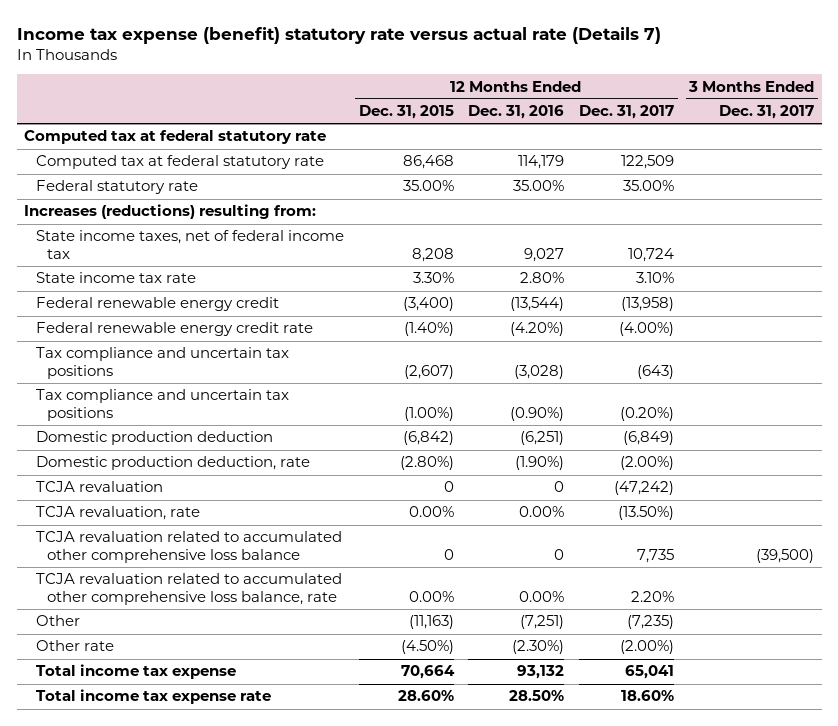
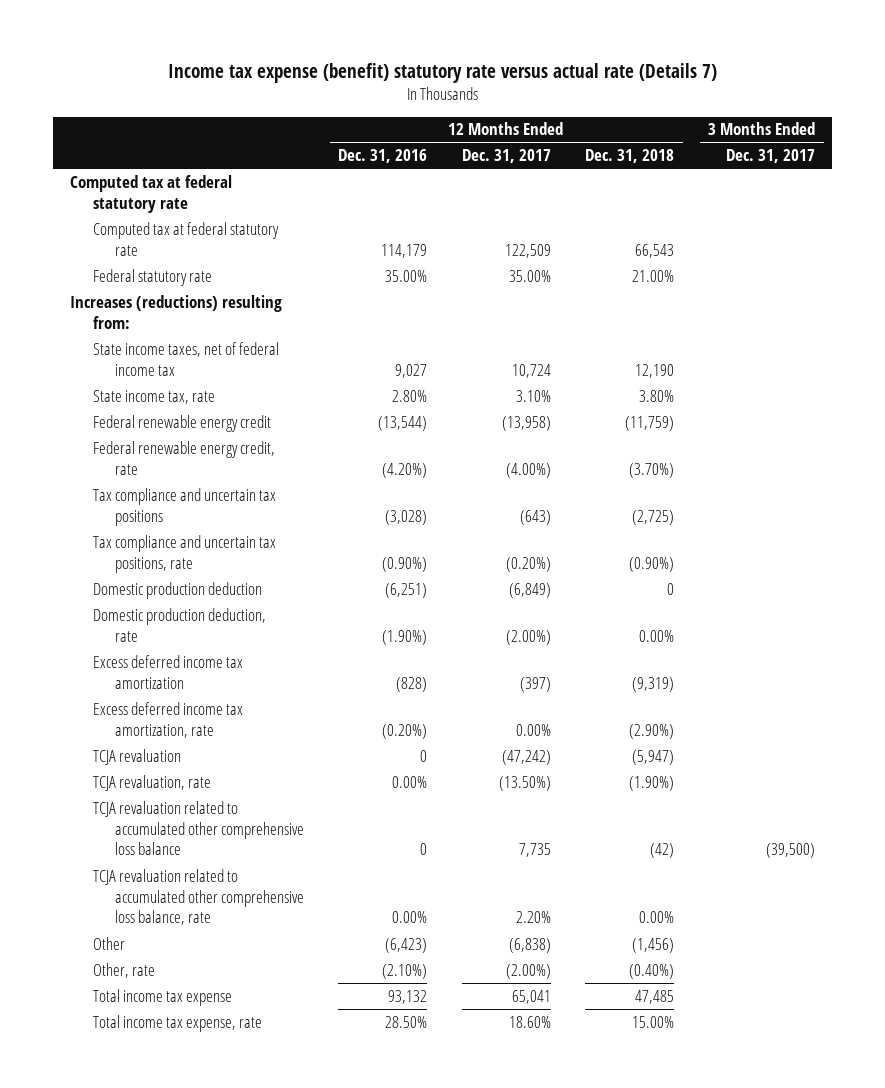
[358,105,454,120] Dec. 31, 2015 -> none
none -> [584,149,674,164] Dec. 31, 2018
[35,272,196,284] State income tax rate -> [92,389,215,404] State income tax, rate
[35,322,313,337] Federal renewable energy credit rate -> [92,440,275,475] Federal renewable energy credit, rate
[35,389,289,422] Tax compliance and uncertain tax positions -> [92,534,276,573] Tax compliance and uncertain tax positions, rate
none -> [92,654,243,689] Excess deferred income tax amortization
none -> [92,701,243,738] Excess deferred income tax amortization, rate
[520,615,565,630] (7,251) -> [385,937,428,953] (6,423)
[627,615,675,630] (7,235) -> [508,937,551,953] (6,838)
[35,640,114,652] Other rate -> [92,962,155,978] Other, rate
[512,640,565,655] (2.30%) -> [382,963,428,979] (2.10%)
[35,689,271,705] Total income tax expense rate -> [92,1014,262,1032] Total income tax expense, rate

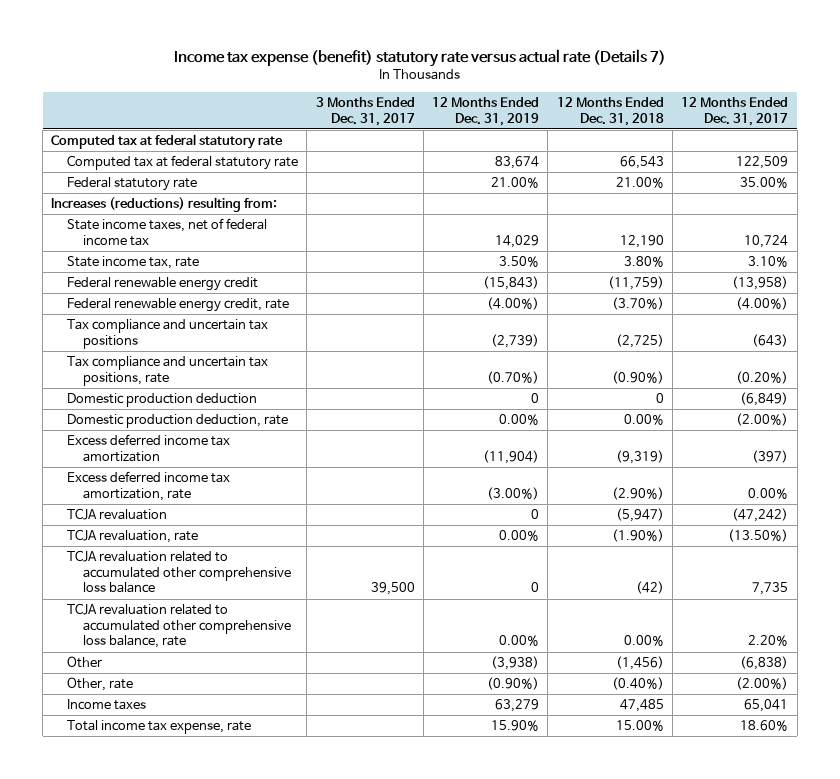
[338,149,428,164] Dec. 31, 2016 -> none
none -> [432,97,540,126] 12 Months Ended Dec. 31, 2019
[766,843,816,859] (39,500) -> [370,582,415,596] 39,500
[92,988,232,1006] Total income tax expense -> [67,699,147,711] Income taxes

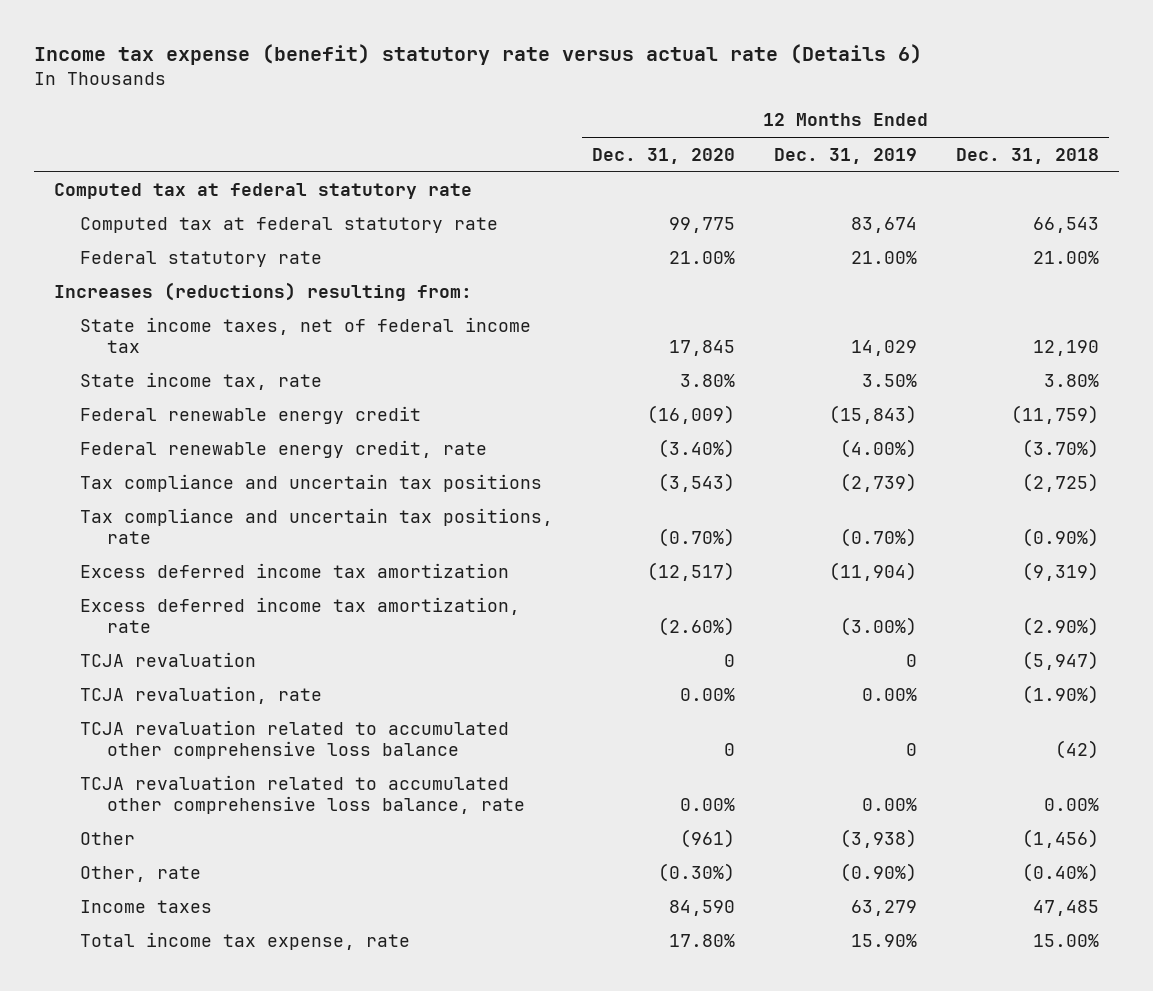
[173,49,666,68] Income tax expense (benefit) statutory rate versus actual rate (Details 7) -> [34,44,923,66] Income tax expense (benefit) statutory rate versus actual rate (Details 6)
[315,97,415,126] 3 Months Ended Dec. 31, 2017 -> none
[681,97,789,126] 12 Months Ended Dec. 31, 2017 -> none
none -> [592,147,736,164] Dec. 31, 2020
[67,393,258,408] Domestic production deduction -> none
[67,414,289,429] Domestic production deduction, rate -> none

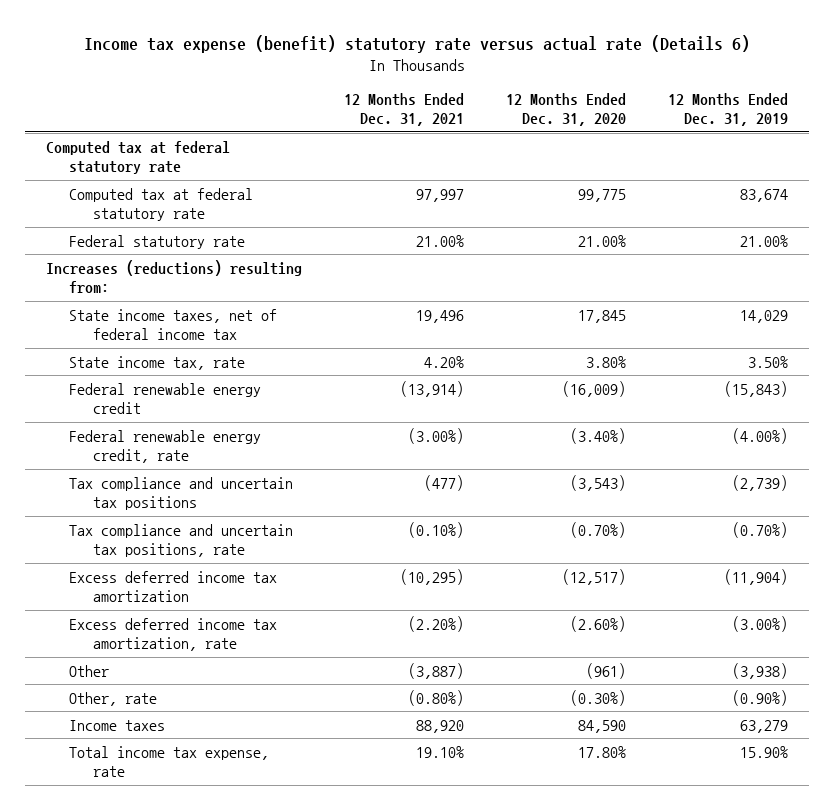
[956,147,1100,164] Dec. 31, 2018 -> none
none -> [343,92,464,127] 12 Months Ended Dec. 31, 2021
[80,651,257,667] TCJA revaluation -> none
[80,685,323,704] TCJA revaluation, rate -> none
[80,719,510,759] TCJA revaluation related to accumulated other comprehensive loss balance -> none
[80,774,525,814] TCJA revaluation related to accumulated other comprehensive loss balance, rate -> none

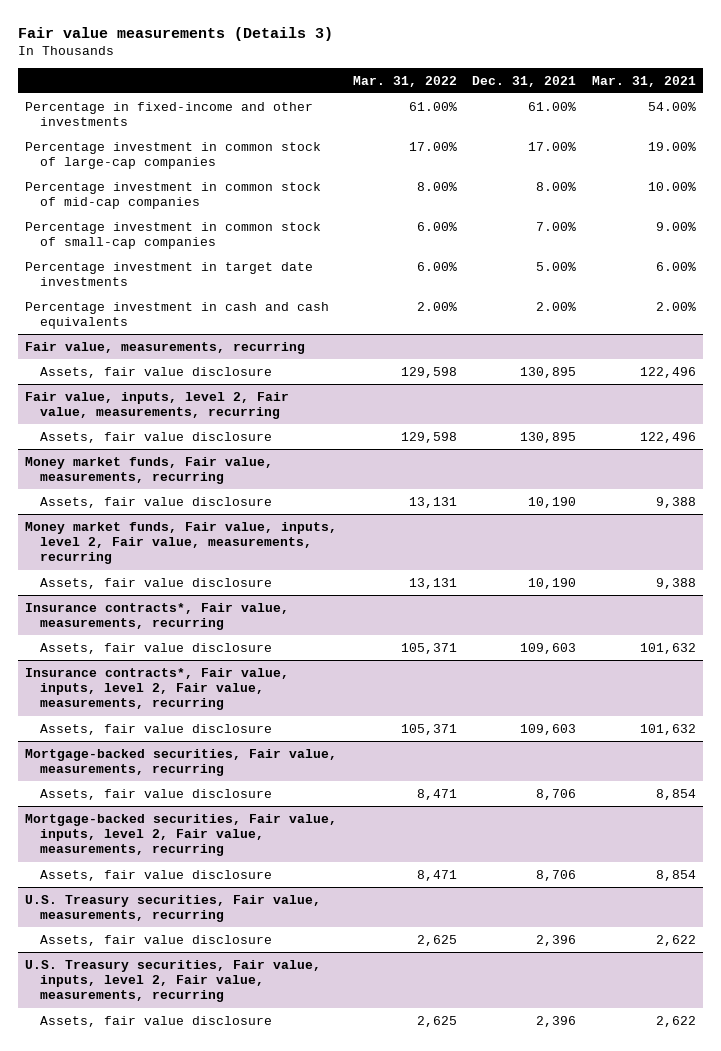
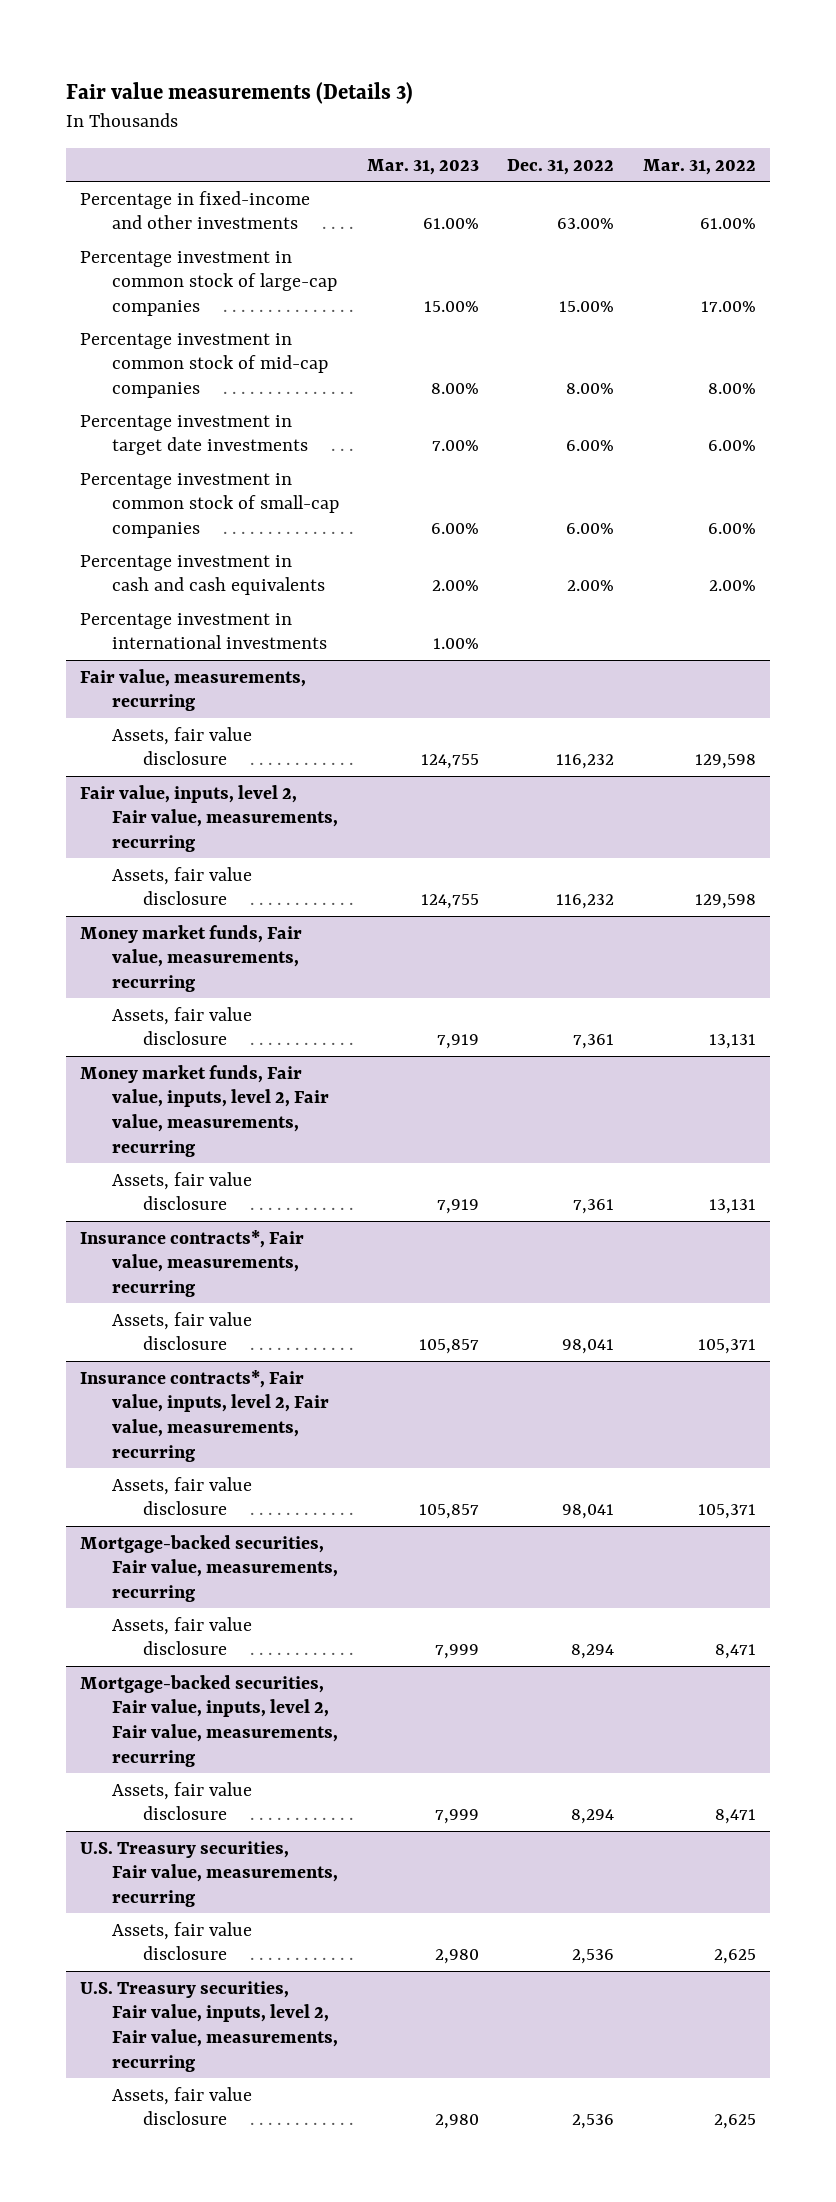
[472,75,577,87] Dec. 31, 2021 -> none
[591,75,696,87] Mar. 31, 2021 -> none
none -> [367,158,480,175] Mar. 31, 2023
none -> [507,158,615,175] Dec. 31, 2022
[25,221,322,250] Percentage investment in common stock of small-cap companies -> [80,472,339,538] Percentage investment in common stock of small-cap companies
none -> [80,612,327,650] Percentage investment in international investments

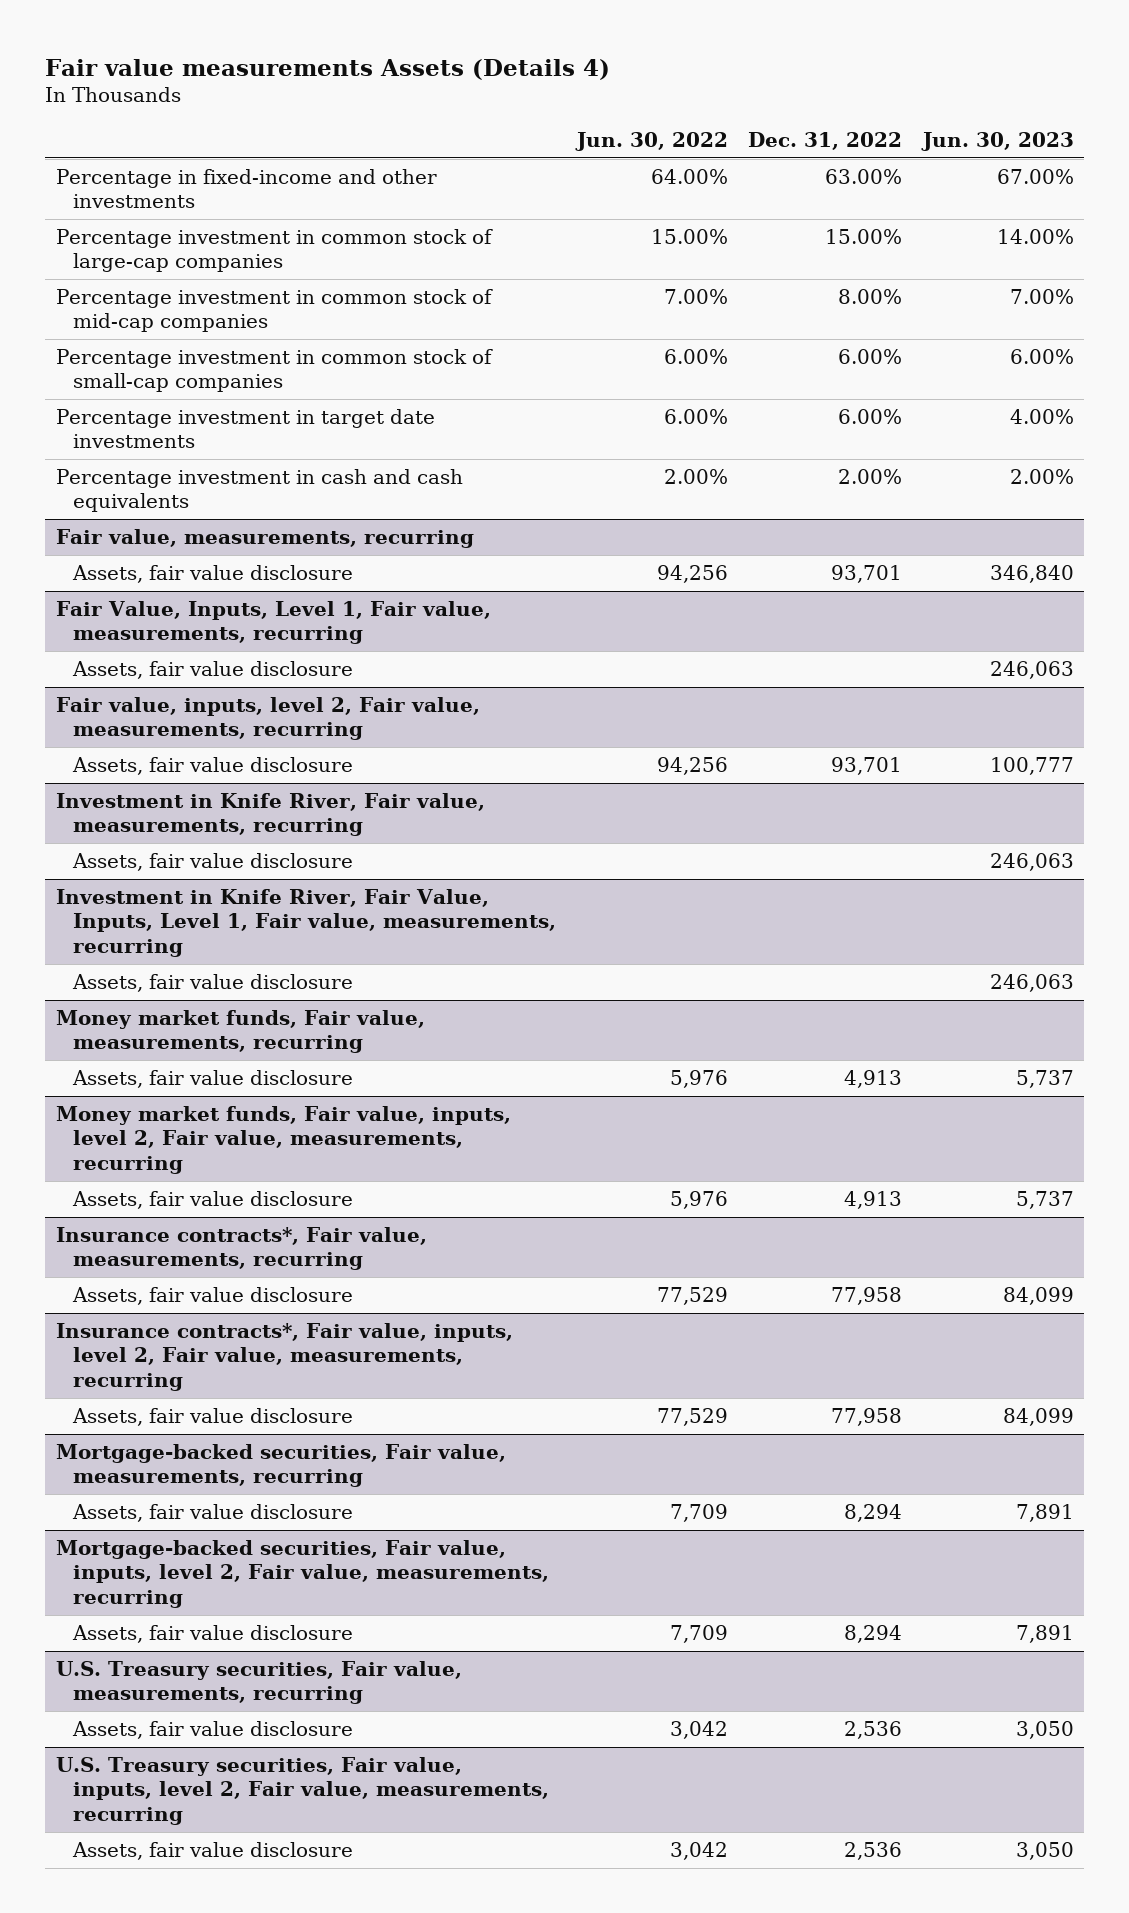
[66,81,414,104] Fair value measurements (Details 3) -> [45,58,611,80] Fair value measurements Assets (Details 4)
[367,158,480,175] Mar. 31, 2023 -> none
[642,158,756,175] Mar. 31, 2022 -> none
none -> [574,131,728,151] Jun. 30, 2022
none -> [920,131,1074,151] Jun. 30, 2023
[80,414,308,456] Percentage investment in target date investments -> [55,409,435,449] Percentage investment in target date investments
[80,612,327,650] Percentage investment in international investments -> none
[556,754,615,770] 116,232 -> [831,565,903,584] 93,701
none -> [55,601,491,645] Fair Value, Inputs, Level 1, Fair value, measurements, recurring
none -> [72,661,354,680] Assets, fair value disclosure
[556,894,615,910] 116,232 -> [831,757,903,776] 93,701
none -> [55,793,485,837] Investment in Knife River, Fair value, measurements, recurring
none -> [72,853,354,872] Assets, fair value disclosure
none -> [55,889,557,957] Investment in Knife River, Fair Value, Inputs, Level 1, Fair value, measurements, recurring
none -> [72,974,354,993] Assets, fair value disclosure
[573,1034,615,1050] 7,361 -> [844,1070,903,1089] 4,913
[573,1199,615,1215] 7,361 -> [844,1191,903,1210] 4,913
[562,1339,615,1355] 98,041 -> [831,1287,903,1306] 77,958
[562,1504,615,1520] 98,041 -> [831,1408,903,1427] 77,958

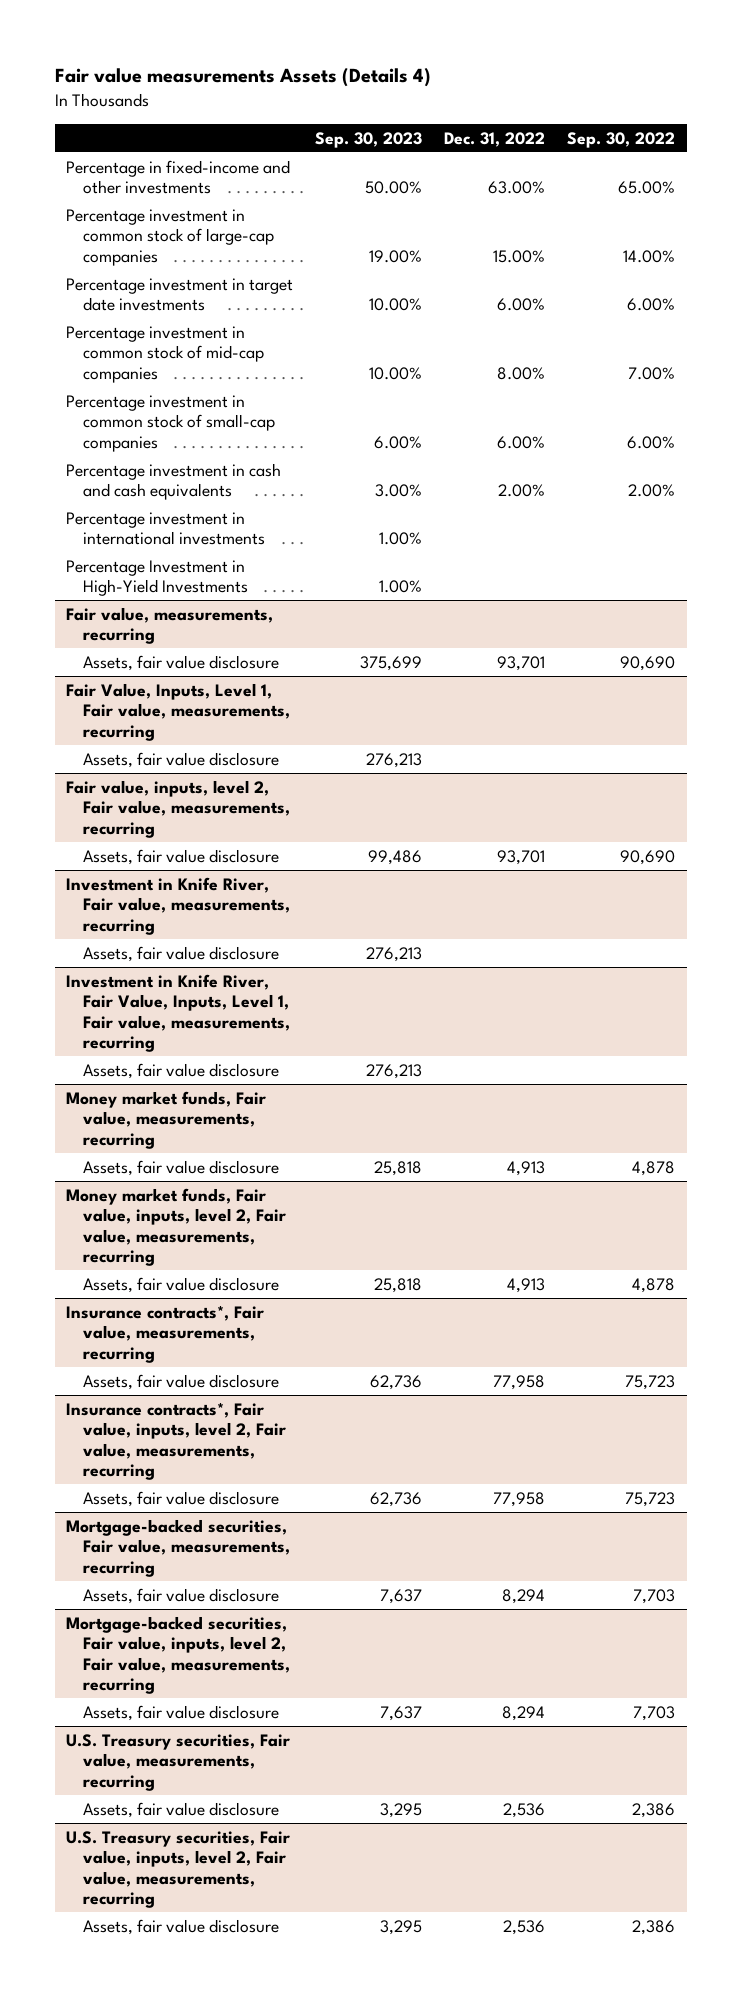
[574,131,728,151] Jun. 30, 2022 -> none
[920,131,1074,151] Jun. 30, 2023 -> none
none -> [315,131,423,148] Sep. 30, 2023
none -> [567,131,676,148] Sep. 30, 2022
[55,409,435,449] Percentage investment in target date investments -> [66,277,294,312] Percentage investment in target date investments
none -> [66,511,265,546] Percentage investment in international investments
none -> [66,559,248,597] Percentage Investment in High-Yield Investments

